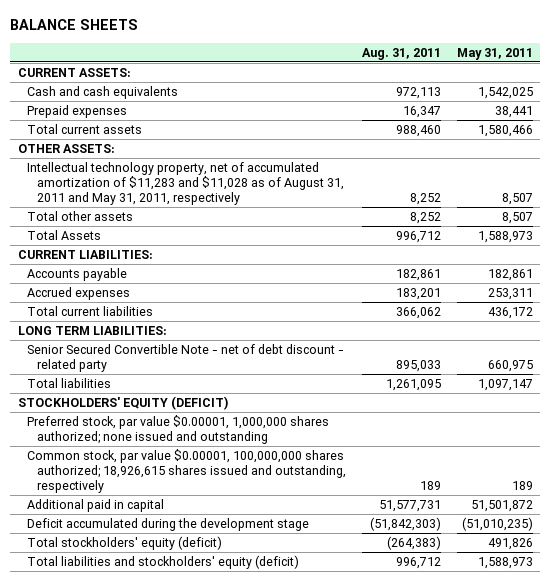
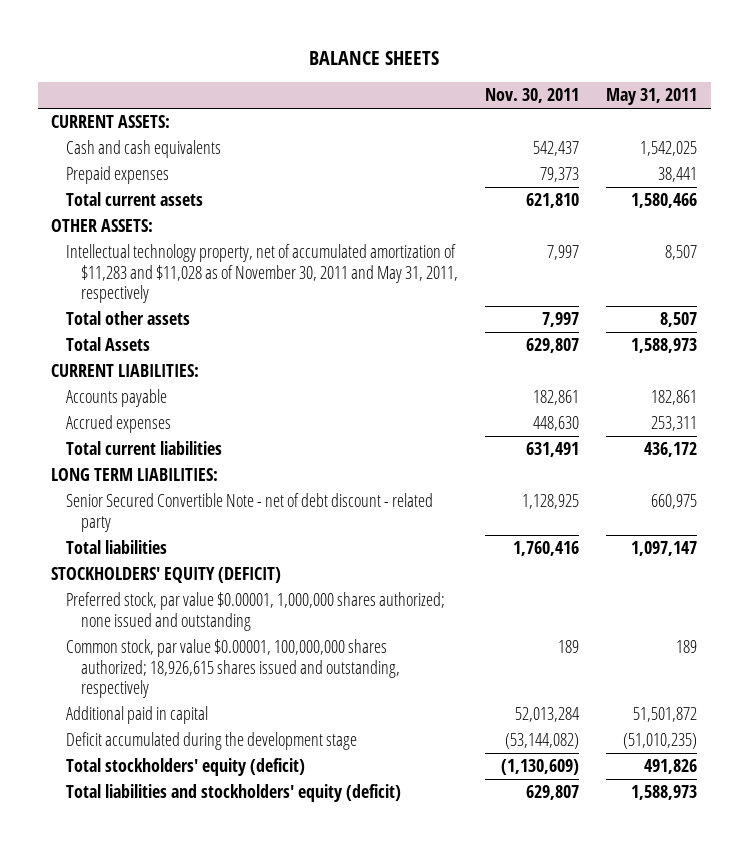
[361,47,441,60] Aug. 31, 2011 -> none
none -> [485,88,580,104] Nov. 30, 2011
[27,162,344,205] Intellectual technology property, net of accumulated amortization of $11,283 and $11,028 as of August 31, 2011 and May 31, 2011, respectively -> [66,244,459,304] Intellectual technology property, net of accumulated amortization of $11,283 and $11,028 as of November 30, 2011 and May 31, 2011, respectively

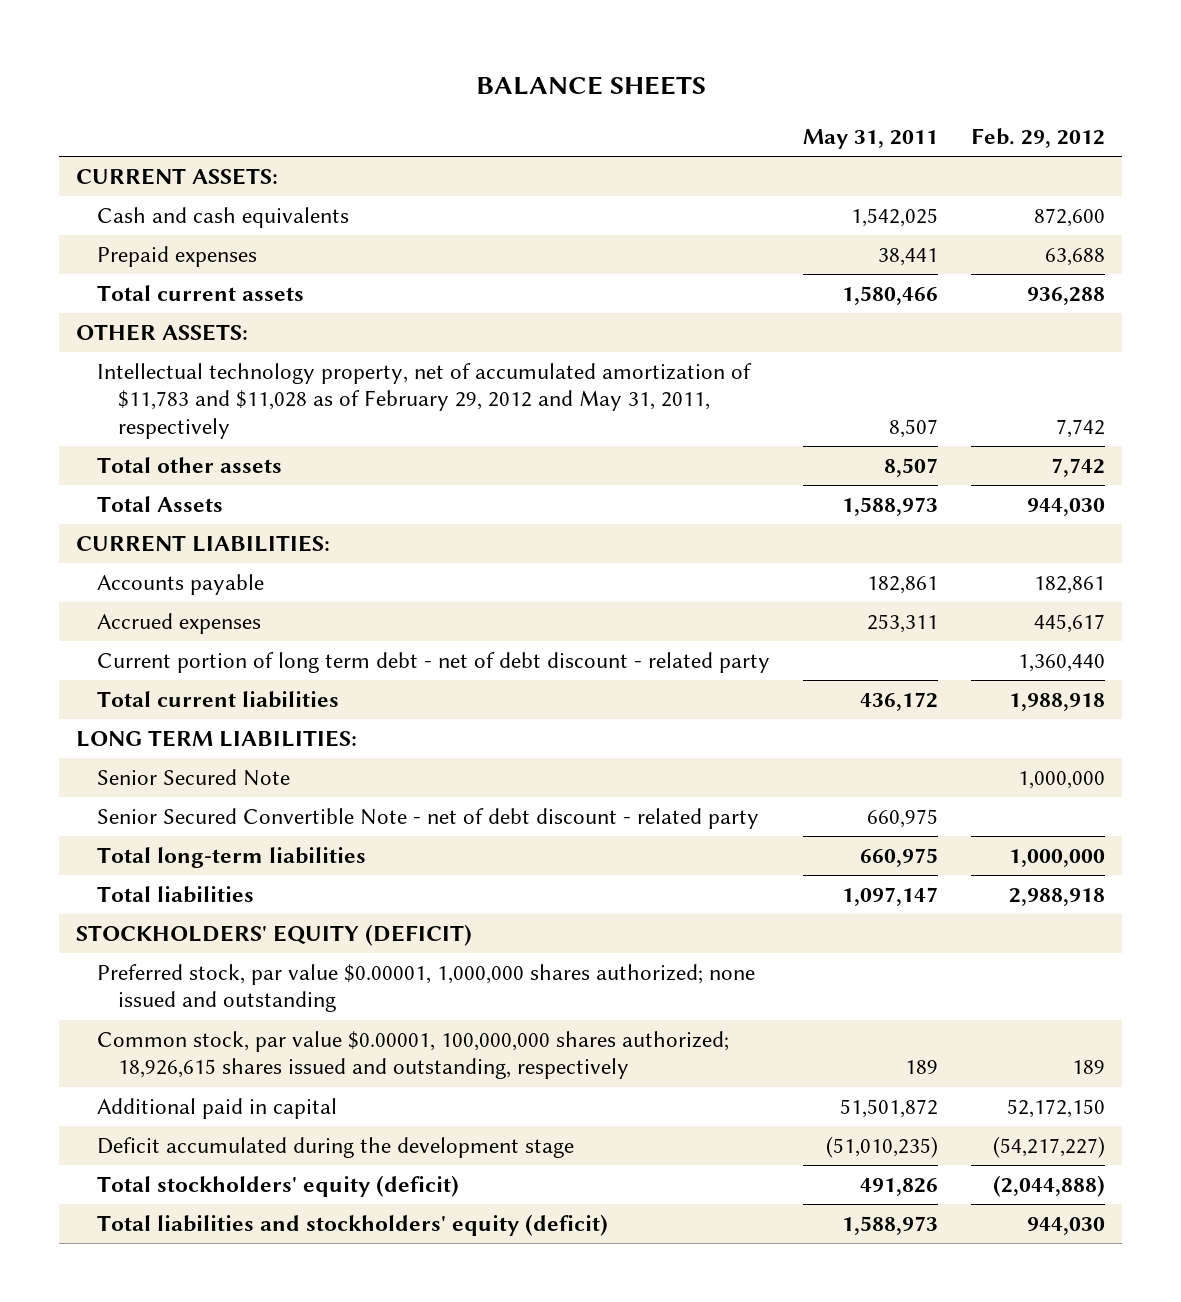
[485,88,580,104] Nov. 30, 2011 -> none
none -> [971,128,1106,149] Feb. 29, 2012
[66,244,459,304] Intellectual technology property, net of accumulated amortization of $11,283 and $11,028 as of November 30, 2011 and May 31, 2011, respectively -> [96,363,752,439] Intellectual technology property, net of accumulated amortization of $11,783 and $11,028 as of February 29, 2012 and May 31, 2011, respectively
none -> [96,652,770,674] Current portion of long term debt - net of debt discount - related party
none -> [96,769,290,787] Senior Secured Note
none -> [96,847,366,869] Total long-term liabilities

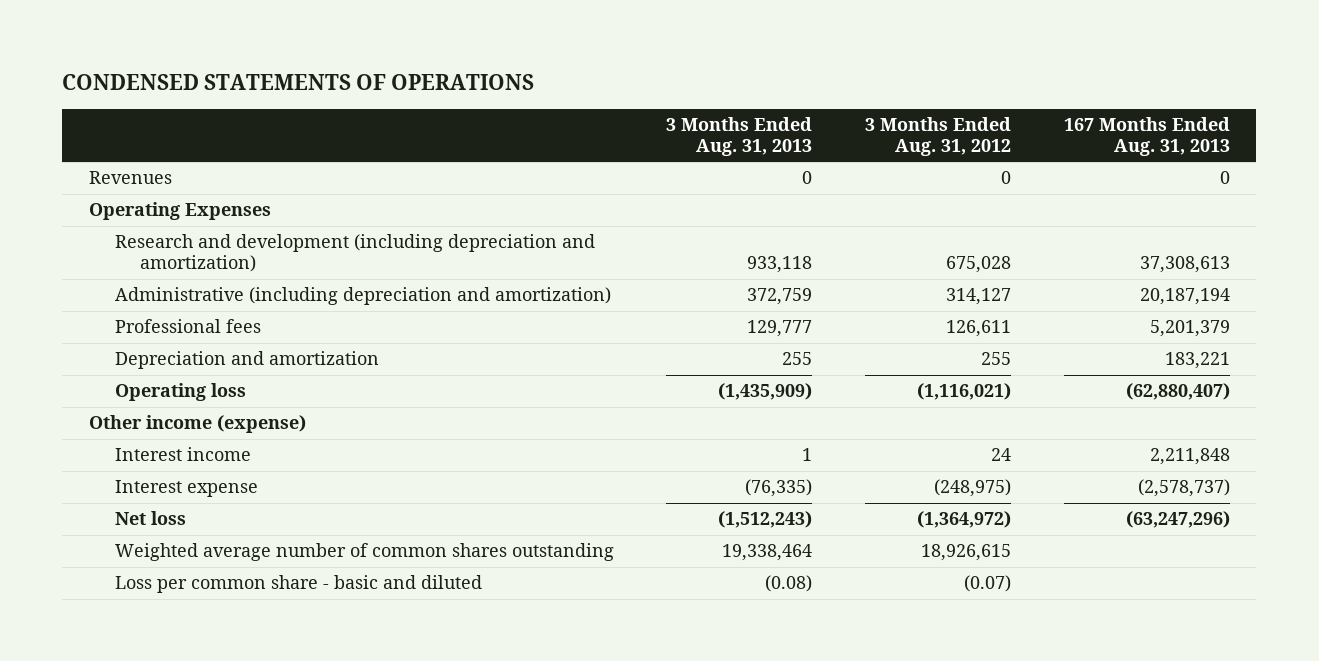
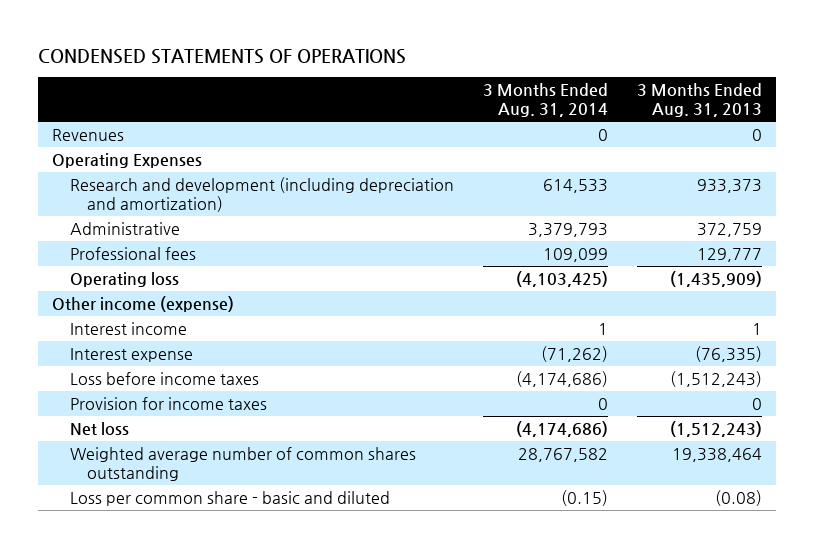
[865,116,1012,156] 3 Months Ended Aug. 31, 2012 -> none
[1063,116,1230,156] 167 Months Ended Aug. 31, 2013 -> none
none -> [482,82,608,118] 3 Months Ended Aug. 31, 2014
[747,256,813,274] 933,118 -> [696,178,762,193] 933,373
[114,287,611,306] Administrative (including depreciation and amortization) -> [69,221,180,235] Administrative
[114,351,379,370] Depreciation and amortization -> none
none -> [69,371,259,385] Loss before income taxes
none -> [69,396,267,410] Provision for income taxes

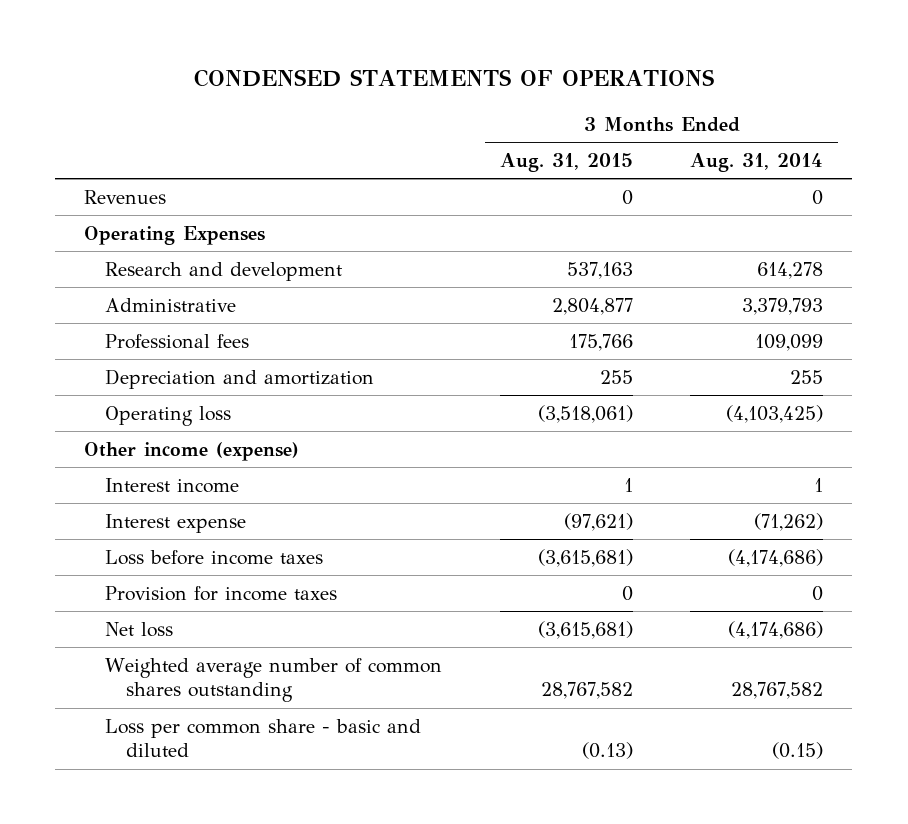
[636,82,762,118] 3 Months Ended Aug. 31, 2013 -> none
none -> [499,153,633,173] Aug. 31, 2015
[69,176,454,213] Research and development (including depreciation and amortization) -> [105,261,343,281] Research and development
[542,178,608,193] 614,533 -> [757,261,824,279] 614,278
none -> [105,368,375,389] Depreciation and amortization

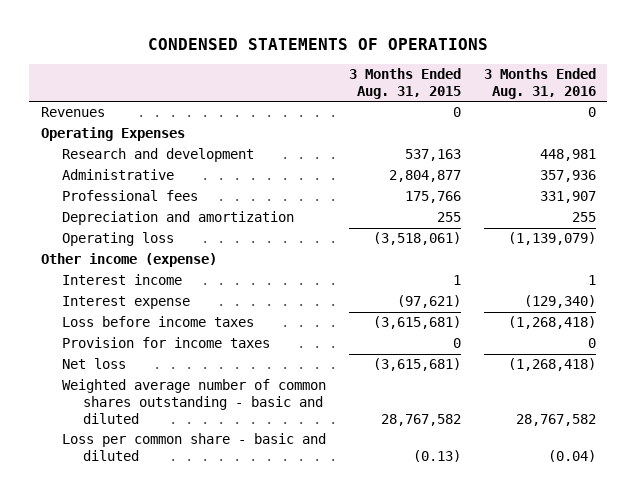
[690,153,824,173] Aug. 31, 2014 -> none
none -> [483,67,596,99] 3 Months Ended Aug. 31, 2016
[105,657,443,703] Weighted average number of common shares outstanding -> [61,379,326,424] Weighted average number of common shares outstanding - basic and diluted

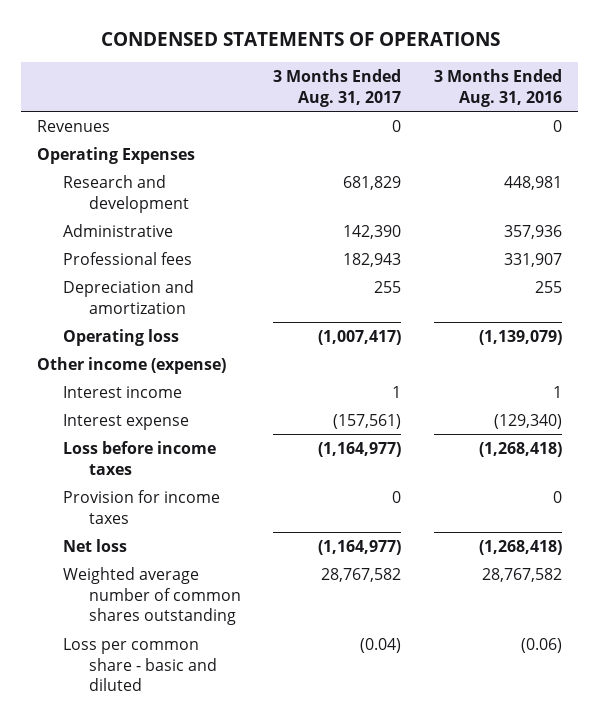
[348,67,461,99] 3 Months Ended Aug. 31, 2015 -> none
none -> [273,69,402,107] 3 Months Ended Aug. 31, 2017
[61,379,326,424] Weighted average number of common shares outstanding - basic and diluted -> [62,566,241,626] Weighted average number of common shares outstanding
[547,450,596,463] (0.04) -> [521,637,563,653] (0.06)

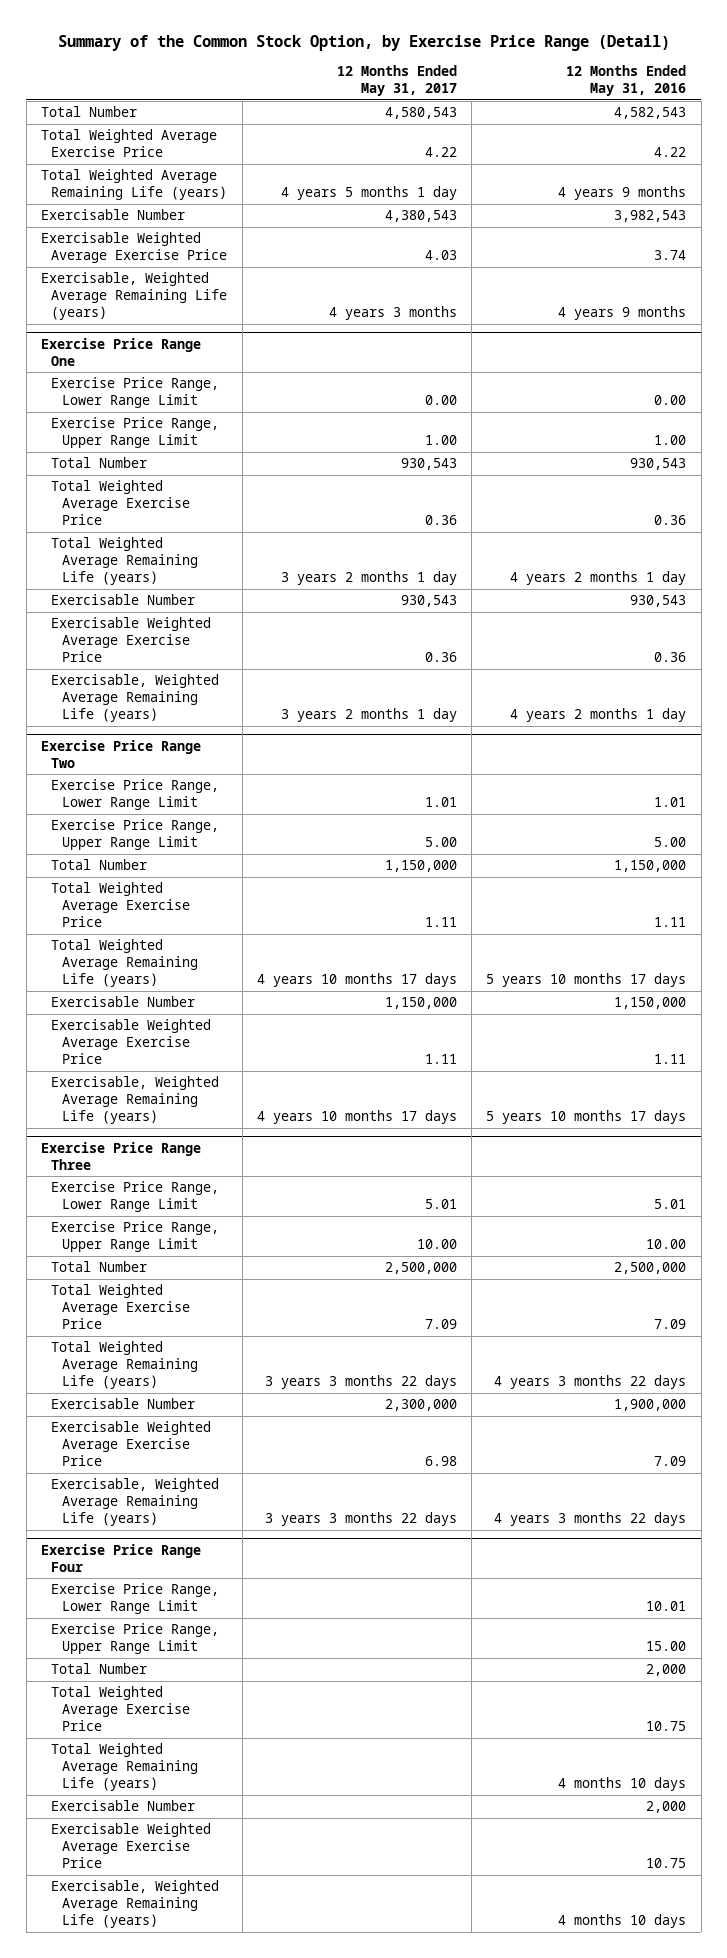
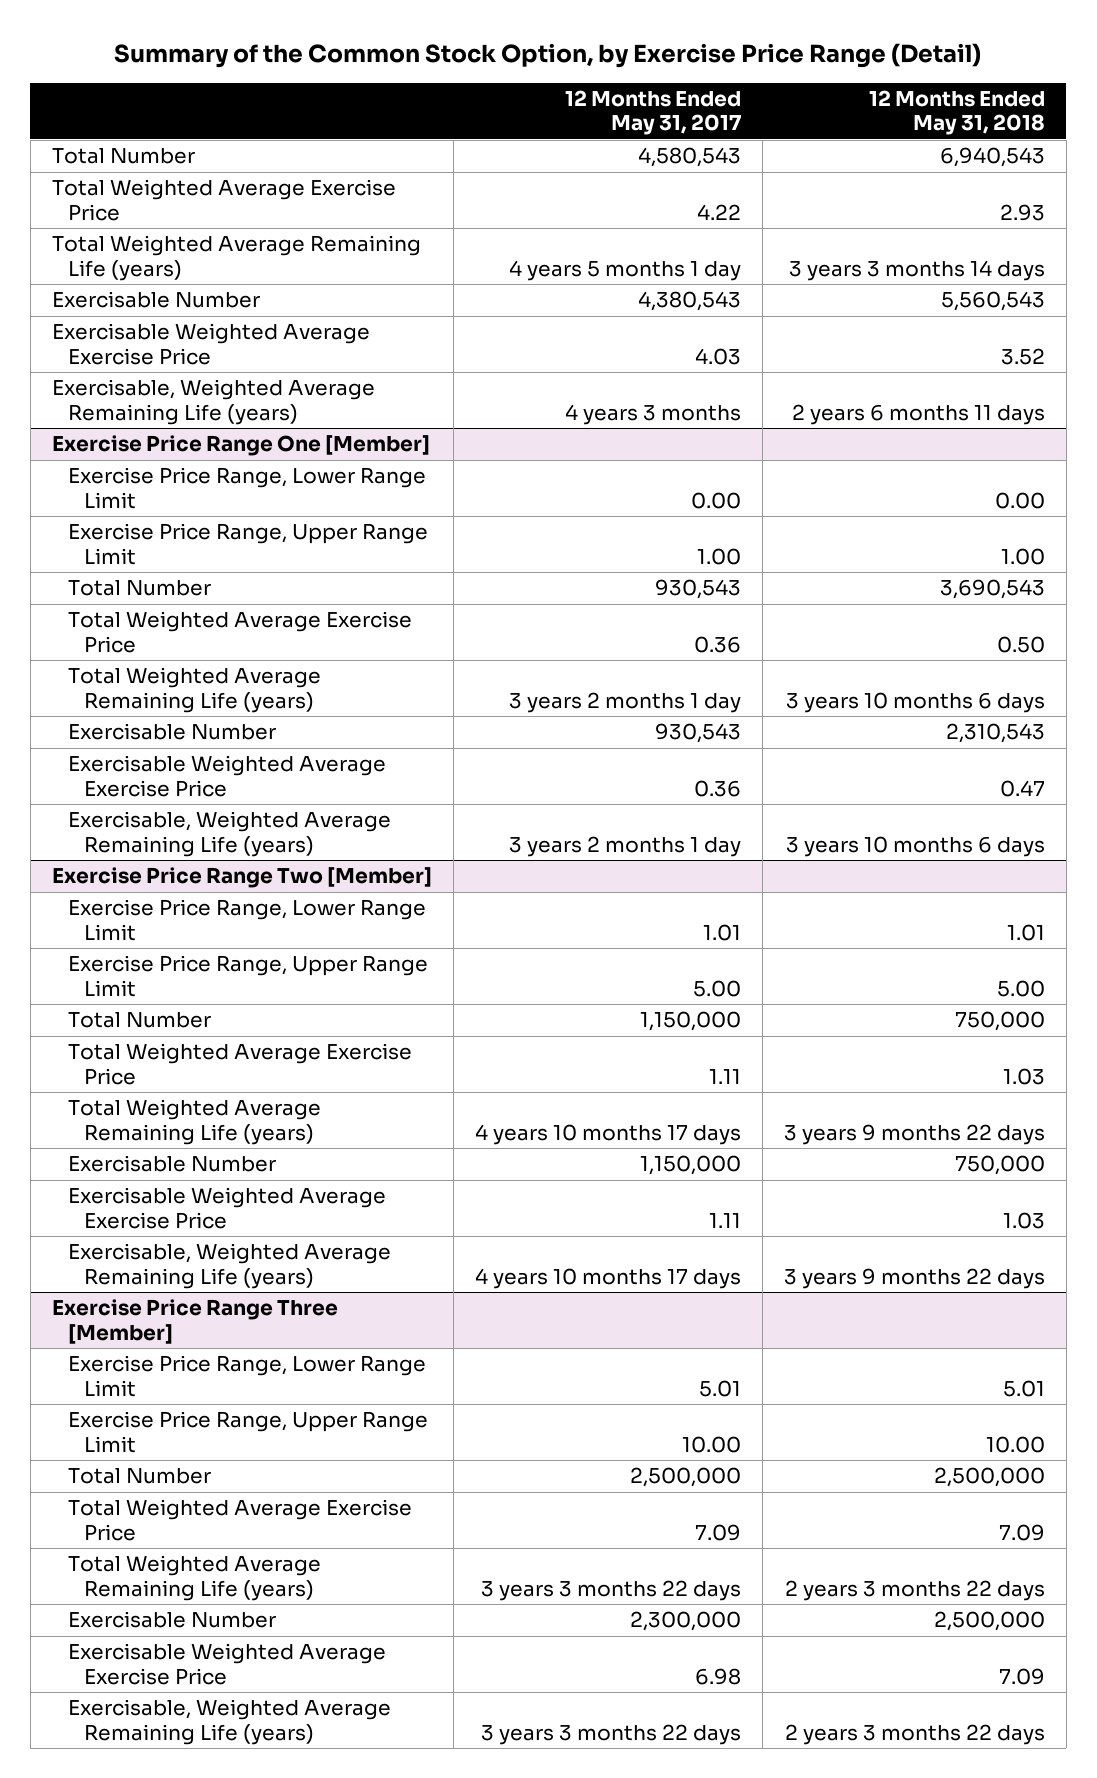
[566,65,687,97] 12 Months Ended May 31, 2016 -> none
none -> [868,90,1045,136] 12 Months Ended May 31, 2018
[40,337,201,366] Exercise Price Range One -> [51,435,430,457] Exercise Price Range One [Member]
[40,739,201,768] Exercise Price Range Two -> [51,867,432,889] Exercise Price Range Two [Member]
[40,1141,201,1170] Exercise Price Range Three -> [51,1299,338,1344] Exercise Price Range Three [Member]
[40,1543,201,1572] Exercise Price Range Four -> none
[51,1583,220,1615] Exercise Price Range, Lower Range Limit -> none
[51,1623,220,1655] Exercise Price Range, Upper Range Limit -> none
[51,1663,148,1675] Total Number -> none
[51,1686,191,1731] Total Weighted Average Exercise Price -> none
[51,1743,199,1791] Total Weighted Average Remaining Life (years) -> none
[51,1800,196,1812] Exercisable Number -> none
[51,1823,212,1868] Exercisable Weighted Average Exercise Price -> none
[51,1880,220,1928] Exercisable, Weighted Average Remaining Life (years) -> none

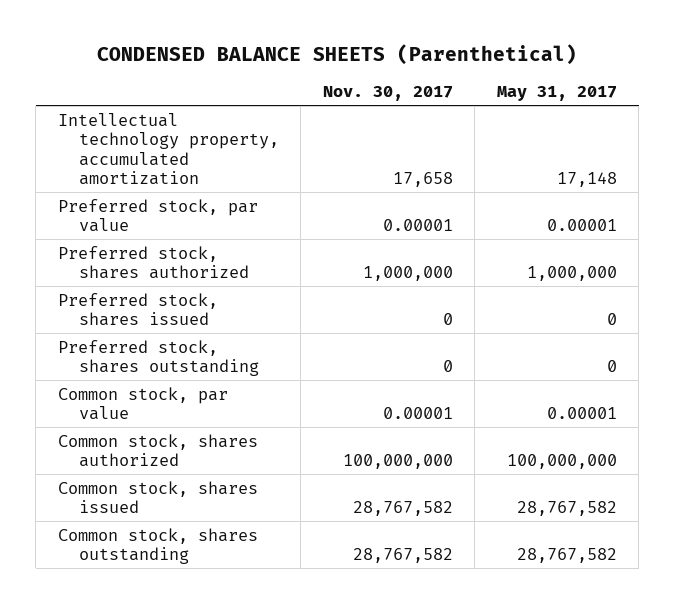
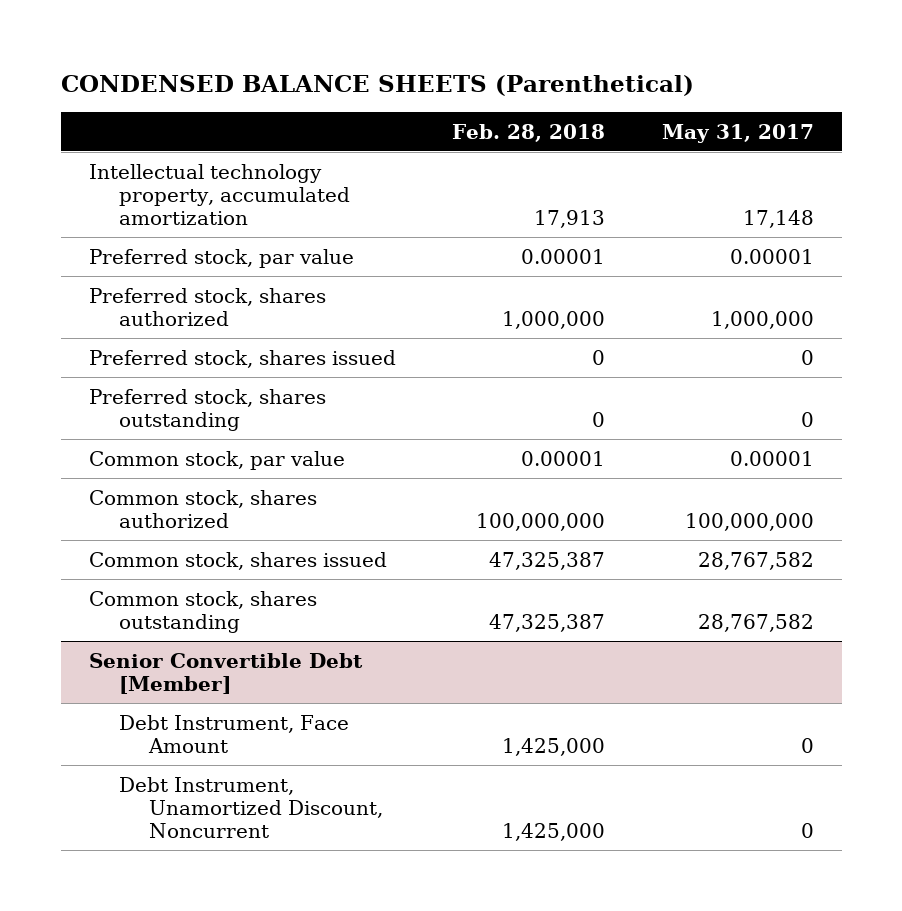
[322,86,453,102] Nov. 30, 2017 -> none
none -> [452,123,606,142] Feb. 28, 2018
none -> [88,652,363,695] Senior Convertible Debt [Member]
none -> [118,714,349,754] Debt Instrument, Face Amount
none -> [118,776,384,839] Debt Instrument, Unamortized Discount, Noncurrent

